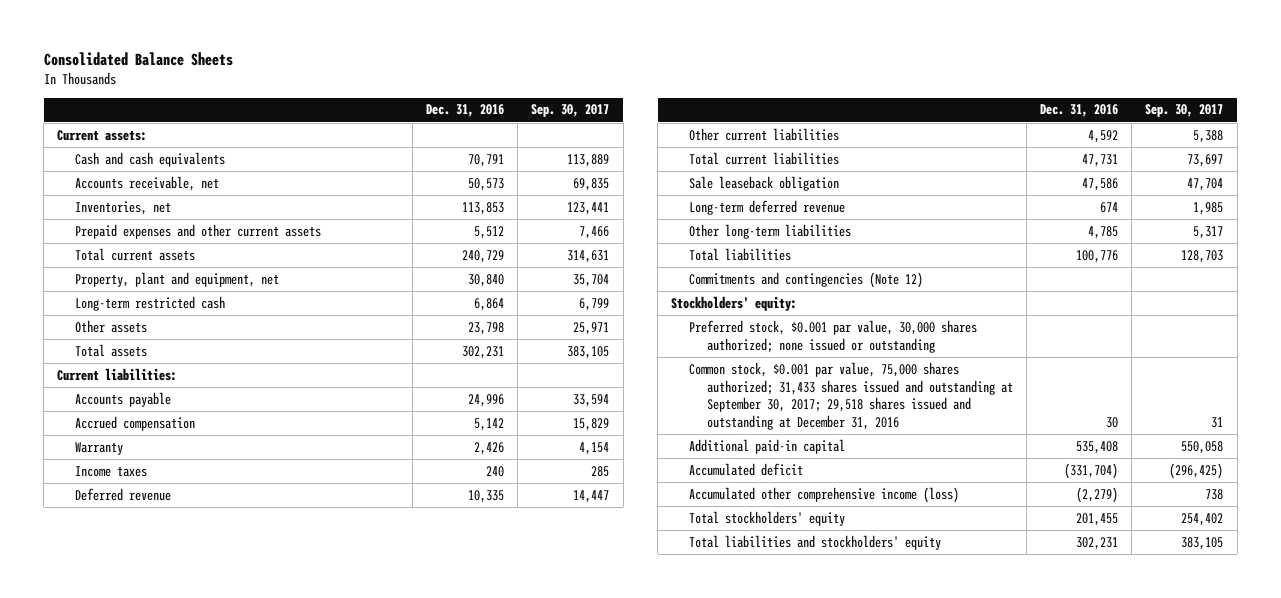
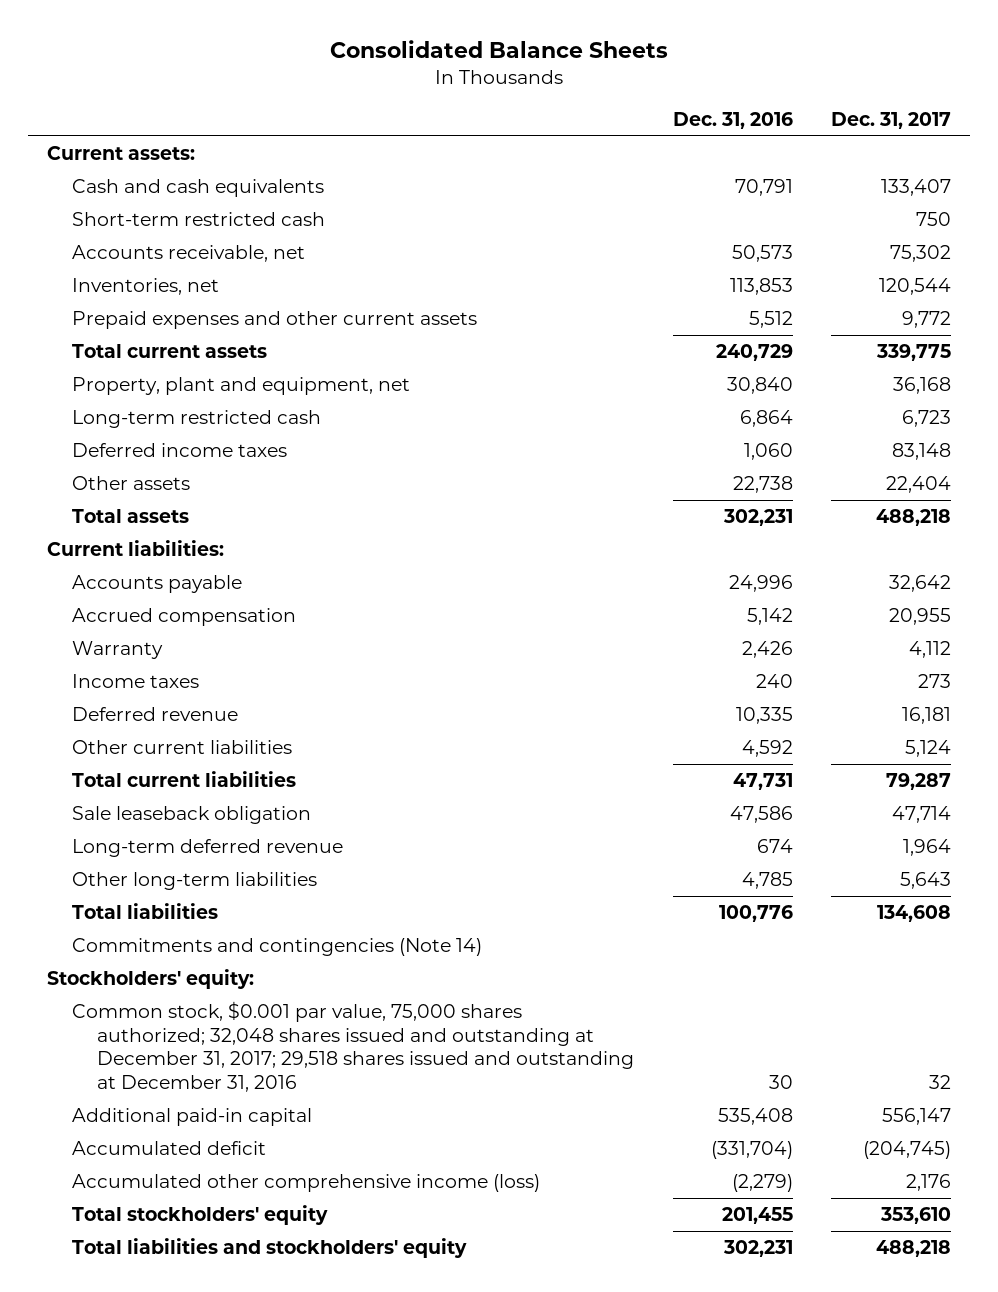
[531,104,610,118] Sep. 30, 2017 -> none
none -> [830,112,951,130] Dec. 31, 2017
none -> [72,212,326,227] Short-term restricted cash
none -> [72,443,288,458] Deferred income taxes
[467,321,504,335] 23,798 -> [732,476,793,494] 22,738
[688,271,923,288] Commitments and contingencies (Note 12) -> [72,938,483,957] Commitments and contingencies (Note 14)
[688,319,977,353] Preferred stock, $0.001 par value, 30,000 shares authorized; none issued or outstanding -> none
[688,361,1013,431] Common stock, $0.001 par value, 75,000 shares authorized; 31,433 shares issued and outstanding at September 30, 2017; 29,518 shares issued and outstanding at December 31, 2016 -> [72,1001,635,1093] Common stock, $0.001 par value, 75,000 shares authorized; 32,048 shares issued and outstanding at December 31, 2017; 29,518 shares issued and outstanding at December 31, 2016

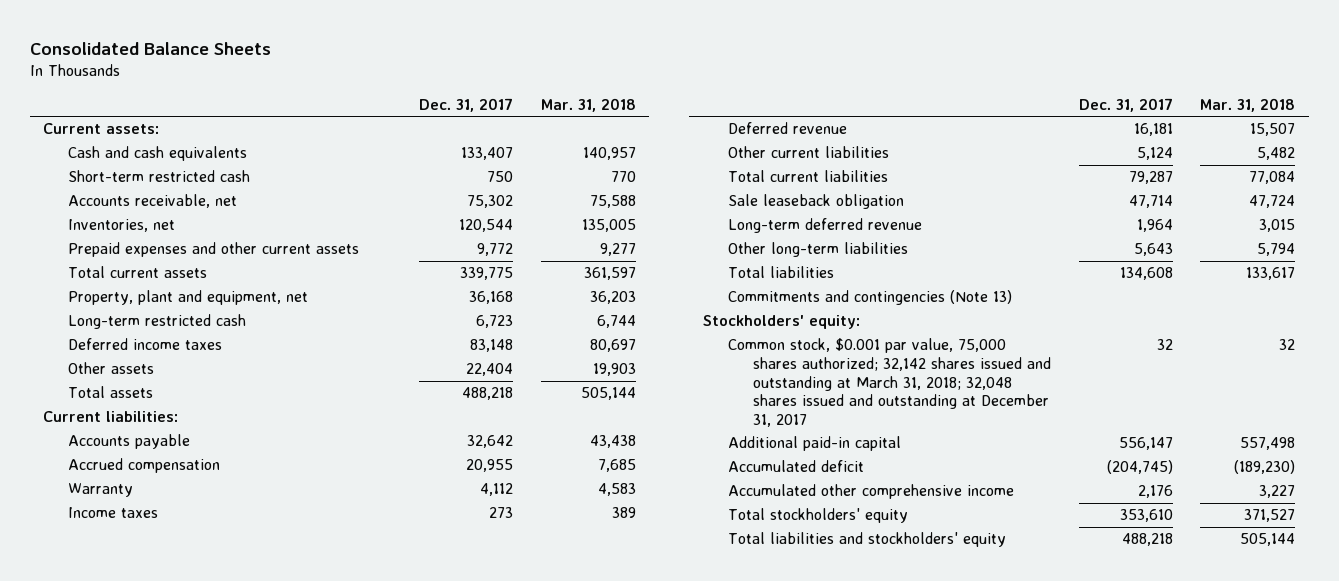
[672,112,793,130] Dec. 31, 2016 -> none
none -> [540,97,636,112] Mar. 31, 2018
[72,938,483,957] Commitments and contingencies (Note 14) -> [728,290,1013,306] Commitments and contingencies (Note 13)
[72,1001,635,1093] Common stock, $0.001 par value, 75,000 shares authorized; 32,048 shares issued and outstanding at December 31, 2017; 29,518 shares issued and outstanding at December 31, 2016 -> [728,338,1052,427] Common stock, $0.001 par value, 75,000 shares authorized; 32,142 shares issued and outstanding at March 31, 2018; 32,048 shares issued and outstanding at December 31, 2017
[72,1174,541,1193] Accumulated other comprehensive income (loss) -> [728,484,1015,500] Accumulated other comprehensive income

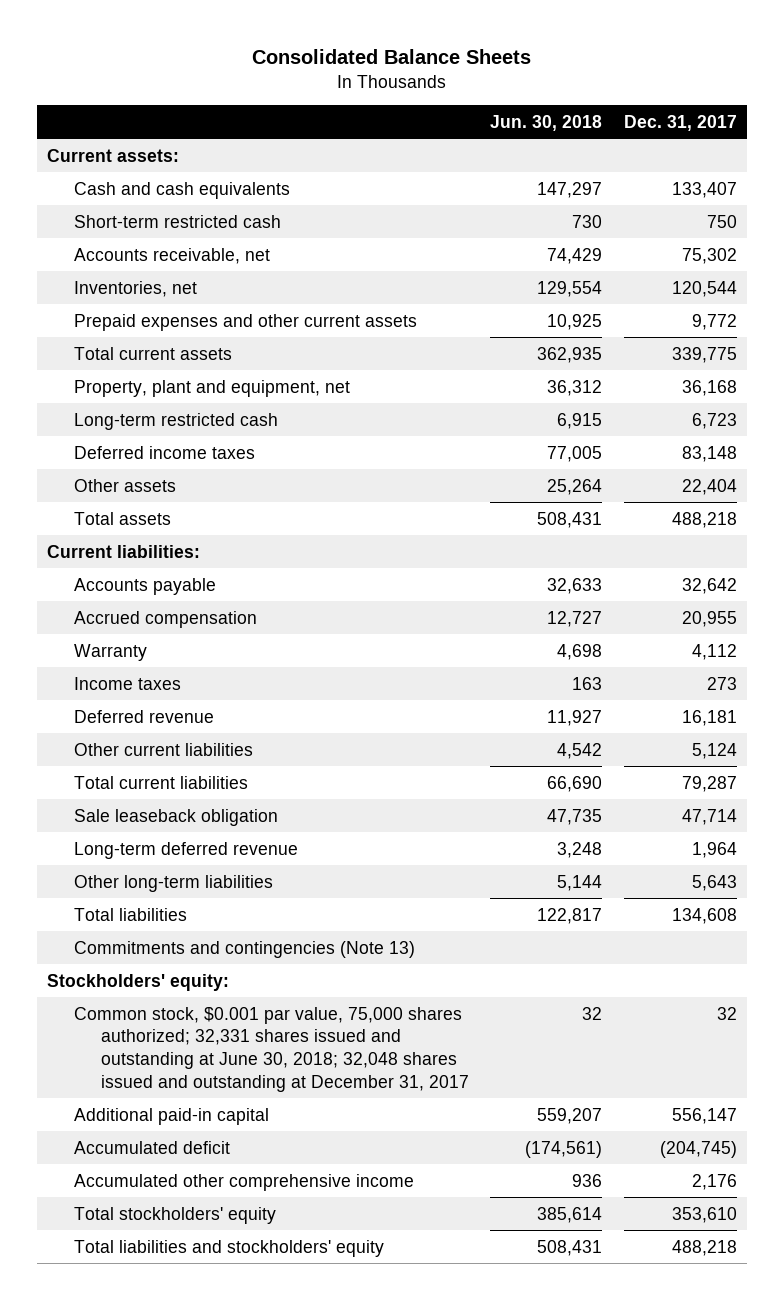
[540,97,636,112] Mar. 31, 2018 -> none
none -> [490,114,603,131] Jun. 30, 2018
[728,338,1052,427] Common stock, $0.001 par value, 75,000 shares authorized; 32,142 shares issued and outstanding at March 31, 2018; 32,048 shares issued and outstanding at December 31, 2017 -> [74,1006,470,1092] Common stock, $0.001 par value, 75,000 shares authorized; 32,331 shares issued and outstanding at June 30, 2018; 32,048 shares issued and outstanding at December 31, 2017

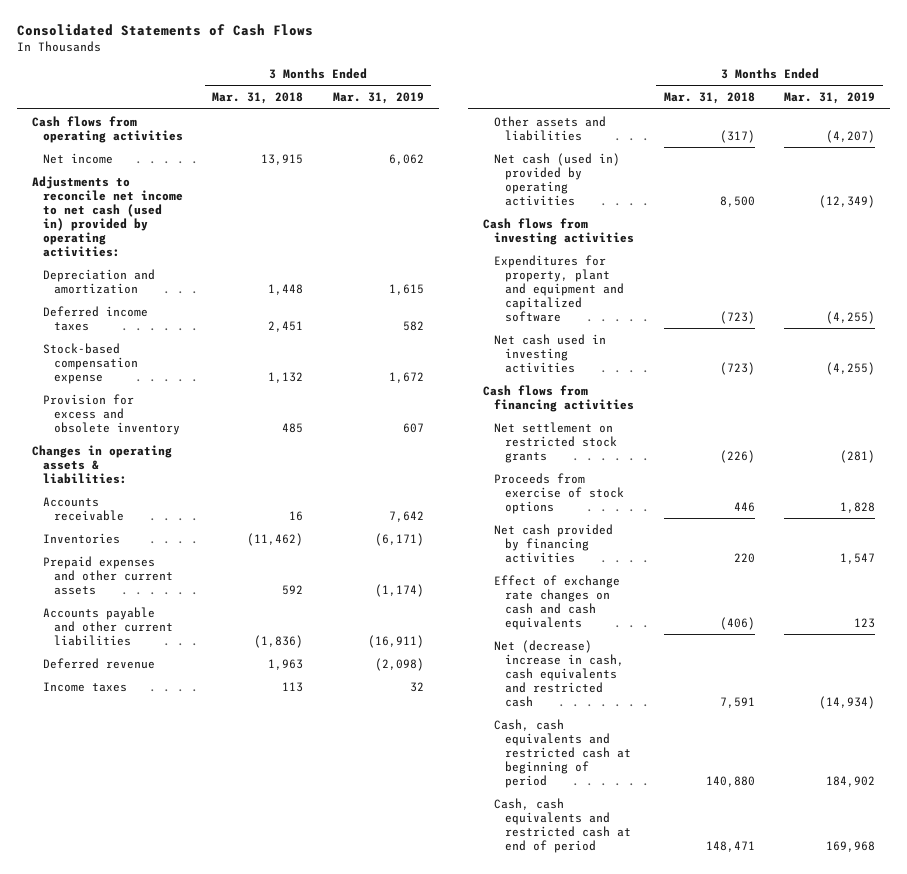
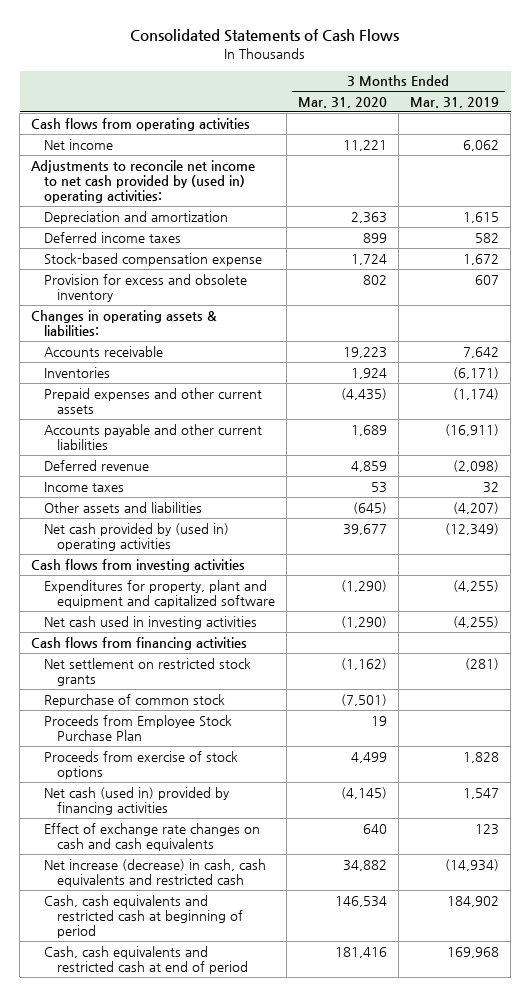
[212,92,304,105] Mar. 31, 2018 -> none
none -> [297,97,387,109] Mar. 31, 2020
[31,175,183,258] Adjustments to reconcile net income to net cash (used in) provided by operating activities: -> [31,159,256,204] Adjustments to reconcile net income to net cash provided by (used in) operating activities:
[494,152,621,206] Net cash (used in) provided by operating activities -> [43,522,229,551] Net cash provided by (used in) operating activities
none -> [43,693,225,707] Repurchase of common stock
none -> [43,714,232,741] Proceeds from Employee Stock Purchase Plan
[494,523,614,563] Net cash provided by financing activities -> [43,786,229,815] Net cash (used in) provided by financing activities
[494,639,625,707] Net (decrease) increase in cash, cash equivalents and restricted cash -> [43,858,266,887] Net increase (decrease) in cash, cash equivalents and restricted cash

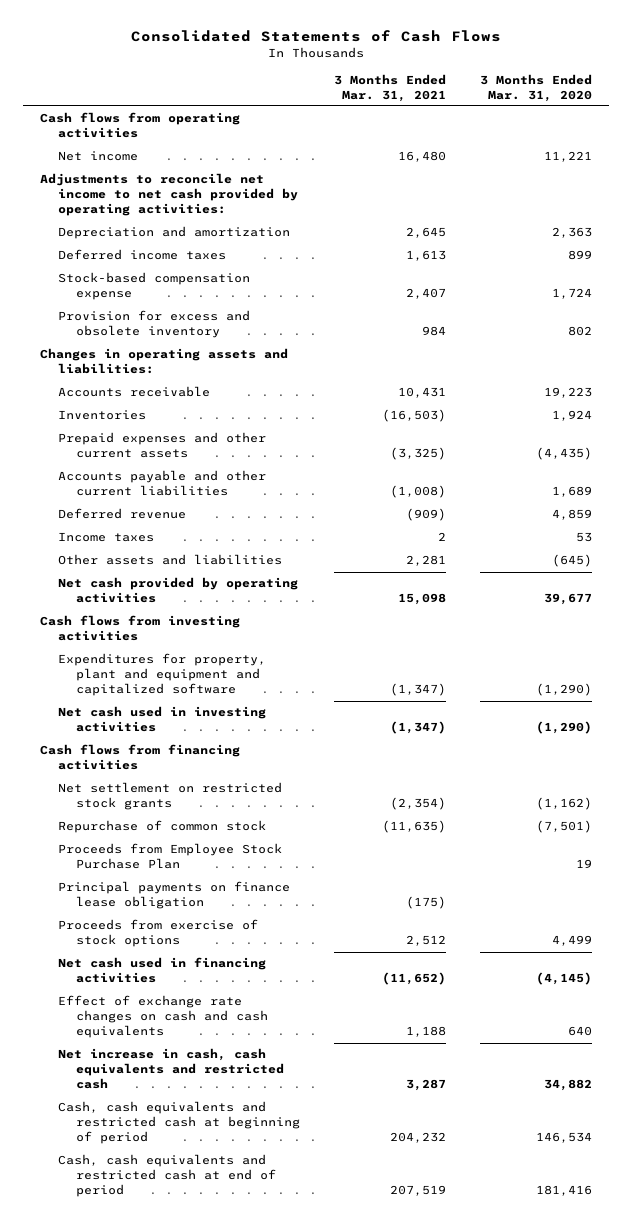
[410,97,500,109] Mar. 31, 2019 -> none
none -> [333,73,446,102] 3 Months Ended Mar. 31, 2021
[31,159,256,204] Adjustments to reconcile net income to net cash provided by (used in) operating activities: -> [39,173,298,217] Adjustments to reconcile net income to net cash provided by operating activities:
[31,309,218,336] Changes in operating assets & liabilities: -> [39,348,288,375] Changes in operating assets and liabilities:
[43,522,229,551] Net cash provided by (used in) operating activities -> [57,577,298,604] Net cash provided by operating activities
none -> [57,881,290,910] Principal payments on finance lease obligation
[43,786,229,815] Net cash (used in) provided by financing activities -> [57,957,266,984] Net cash used in financing activities
[43,858,266,887] Net increase (decrease) in cash, cash equivalents and restricted cash -> [57,1048,284,1090] Net increase in cash, cash equivalents and restricted cash

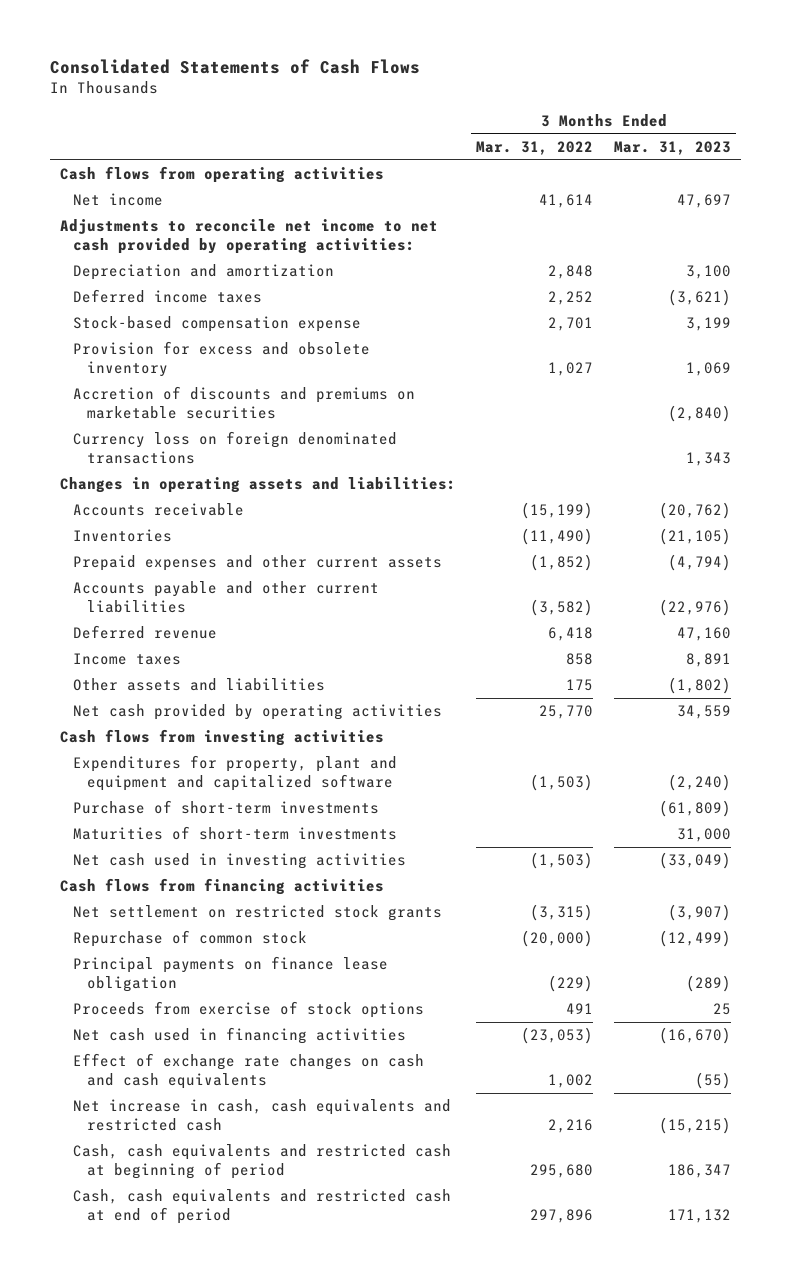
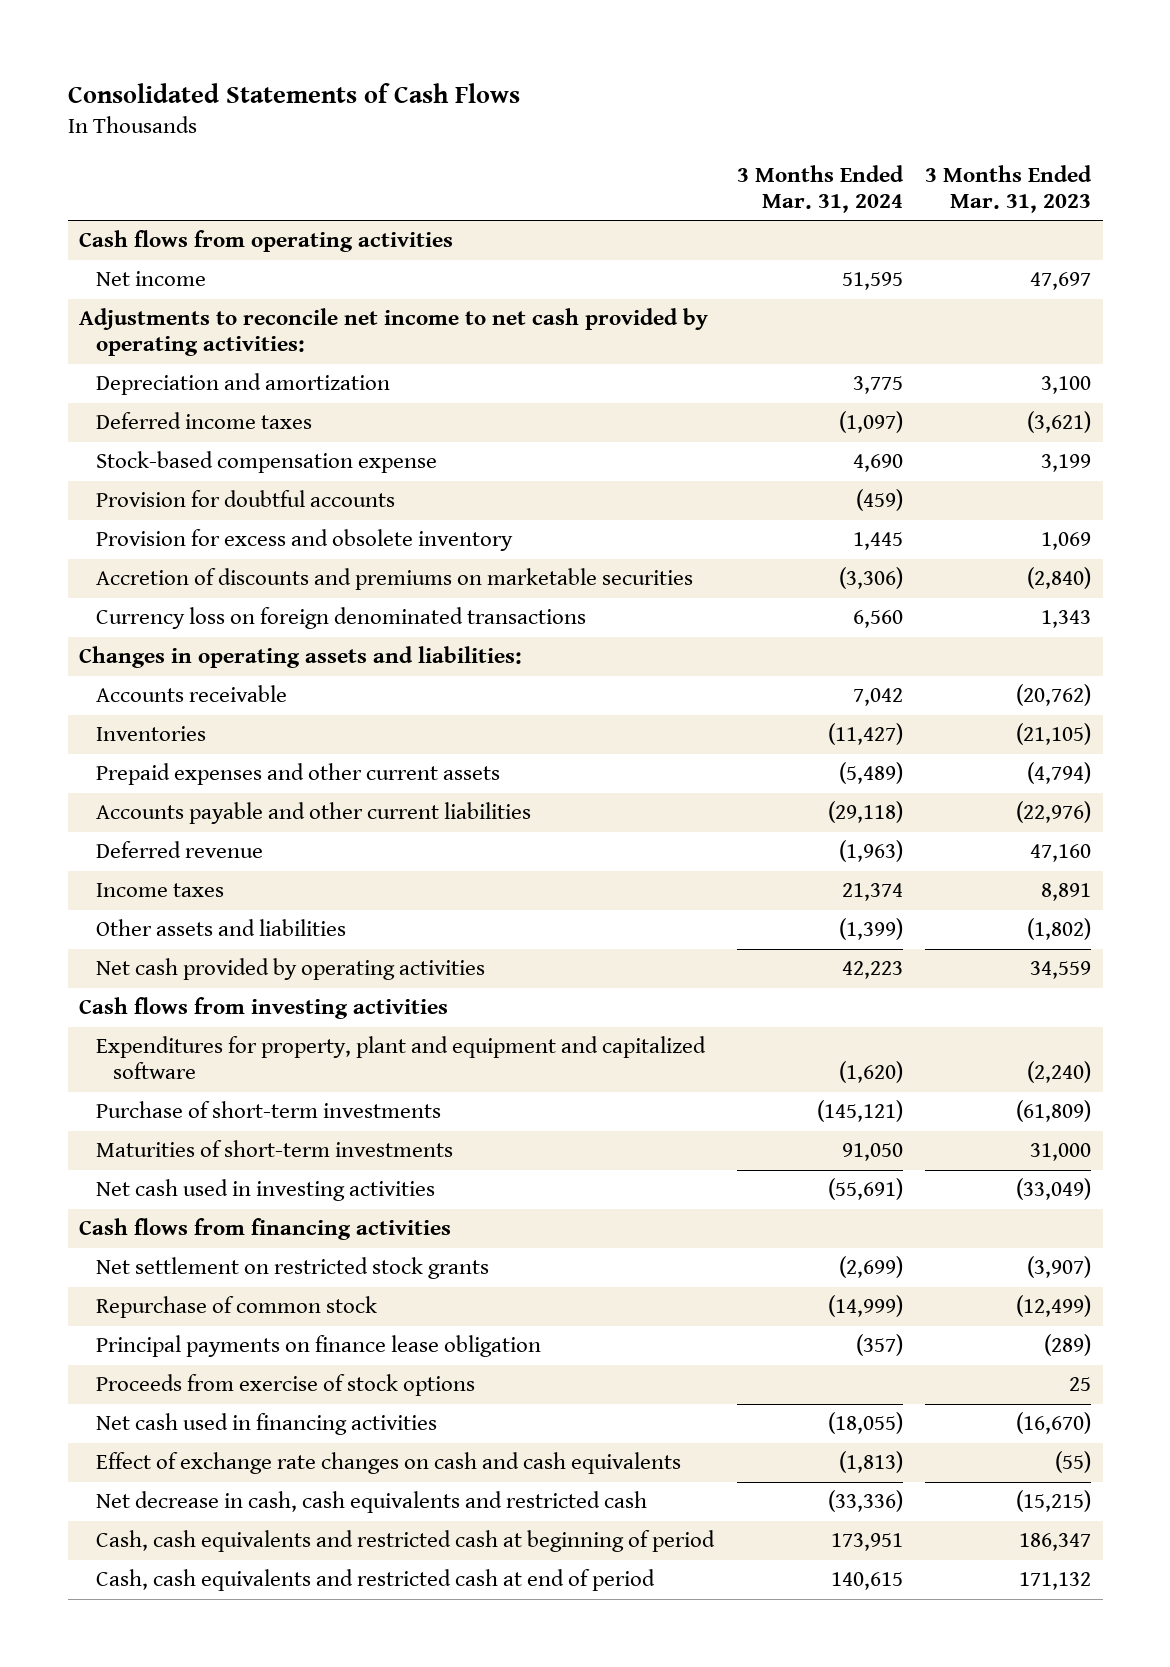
[476,140,594,155] Mar. 31, 2022 -> none
none -> [736,165,904,214] 3 Months Ended Mar. 31, 2024
none -> [95,490,395,508] Provision for doubtful accounts
[73,1099,452,1132] Net increase in cash, cash equivalents and restricted cash -> [95,1491,647,1514] Net decrease in cash, cash equivalents and restricted cash

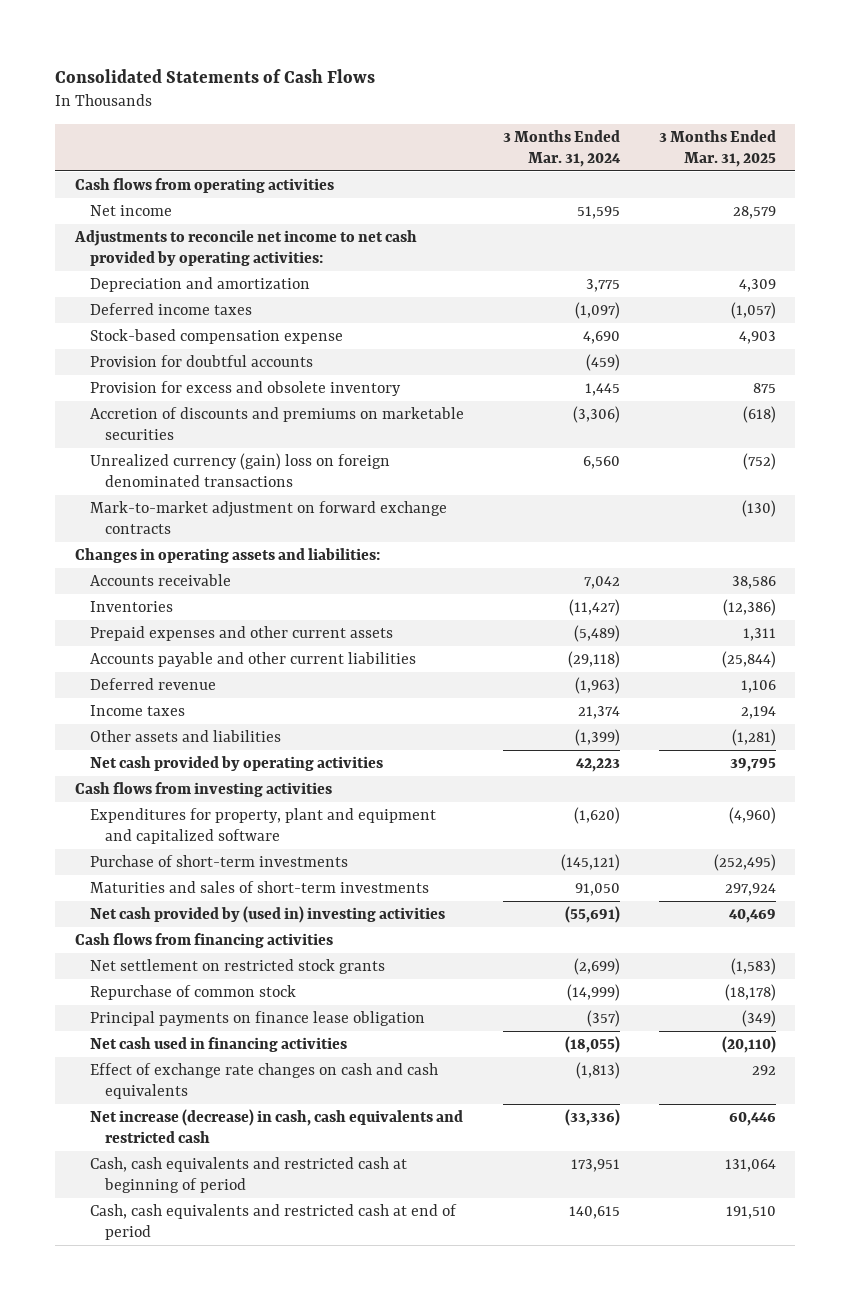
[925,165,1093,214] 3 Months Ended Mar. 31, 2023 -> none
none -> [658,129,776,167] 3 Months Ended Mar. 31, 2025
[95,607,586,630] Currency loss on foreign denominated transactions -> [89,452,390,488] Unrealized currency (gain) loss on foreign denominated transactions
none -> [89,500,447,535] Mark-to-market adjustment on forward exchange contracts
[95,1140,453,1158] Maturities of short-term investments -> [89,880,429,893] Maturities and sales of short-term investments
[95,1179,435,1202] Net cash used in investing activities -> [89,905,445,923] Net cash provided by (used in) investing activities
[95,1374,475,1397] Proceeds from exercise of stock options -> none
[95,1491,647,1514] Net decrease in cash, cash equivalents and restricted cash -> [89,1108,463,1144] Net increase (decrease) in cash, cash equivalents and restricted cash

